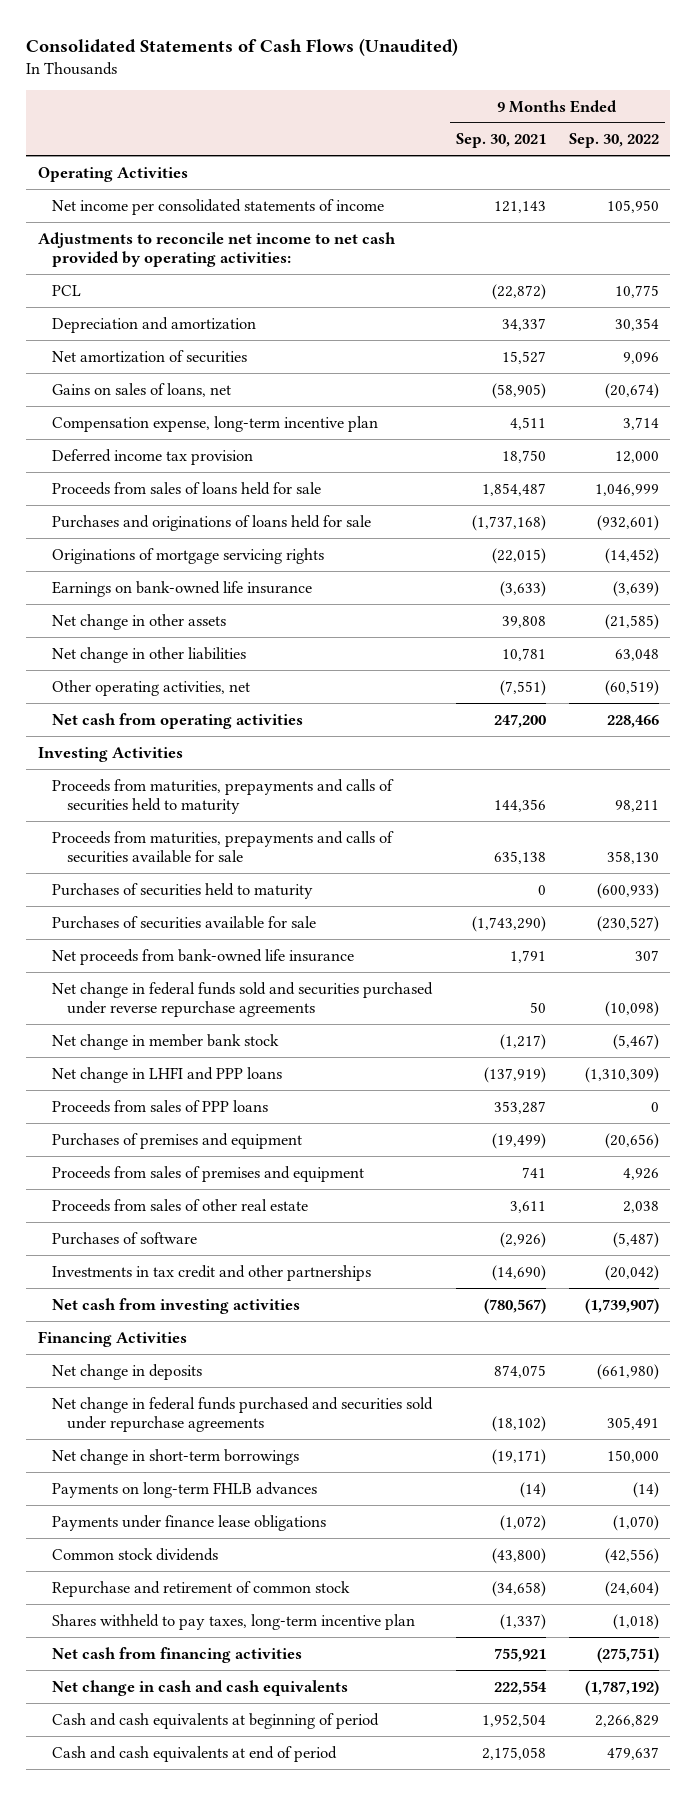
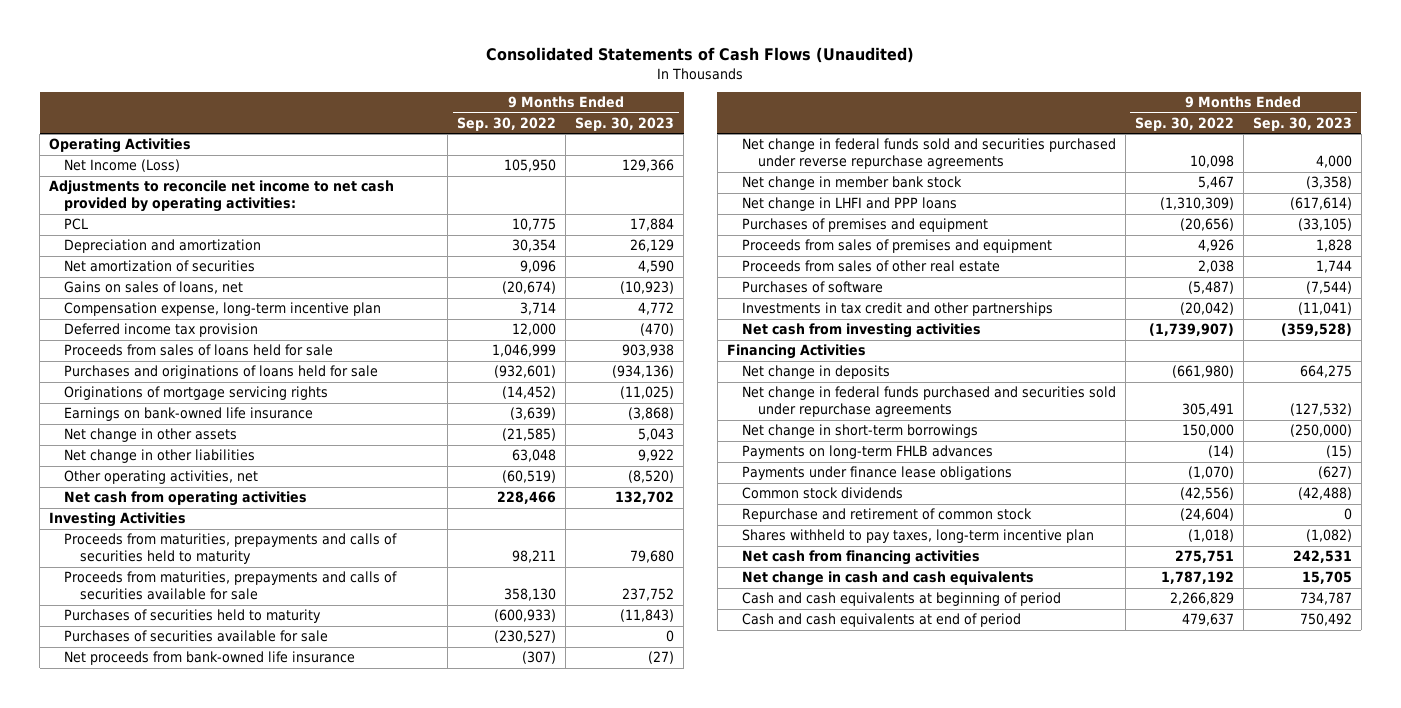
[455,133,546,149] Sep. 30, 2021 -> none
none -> [575,116,675,131] Sep. 30, 2023
[52,198,385,215] Net income per consolidated statements of income -> [64,159,181,173] Net Income (Loss)
[634,949,659,961] 307 -> [522,651,557,665] (307)
[604,1001,659,1018] (10,098) -> [1189,155,1234,169] 10,098
[612,1033,659,1050] (5,467) -> [1197,176,1234,190] 5,467
[52,1099,269,1113] Proceeds from sales of PPP loans -> none
[596,1646,659,1663] (275,751) -> [1174,550,1234,564] 275,751
[584,1679,659,1696] (1,787,192) -> [1160,571,1234,585] 1,787,192

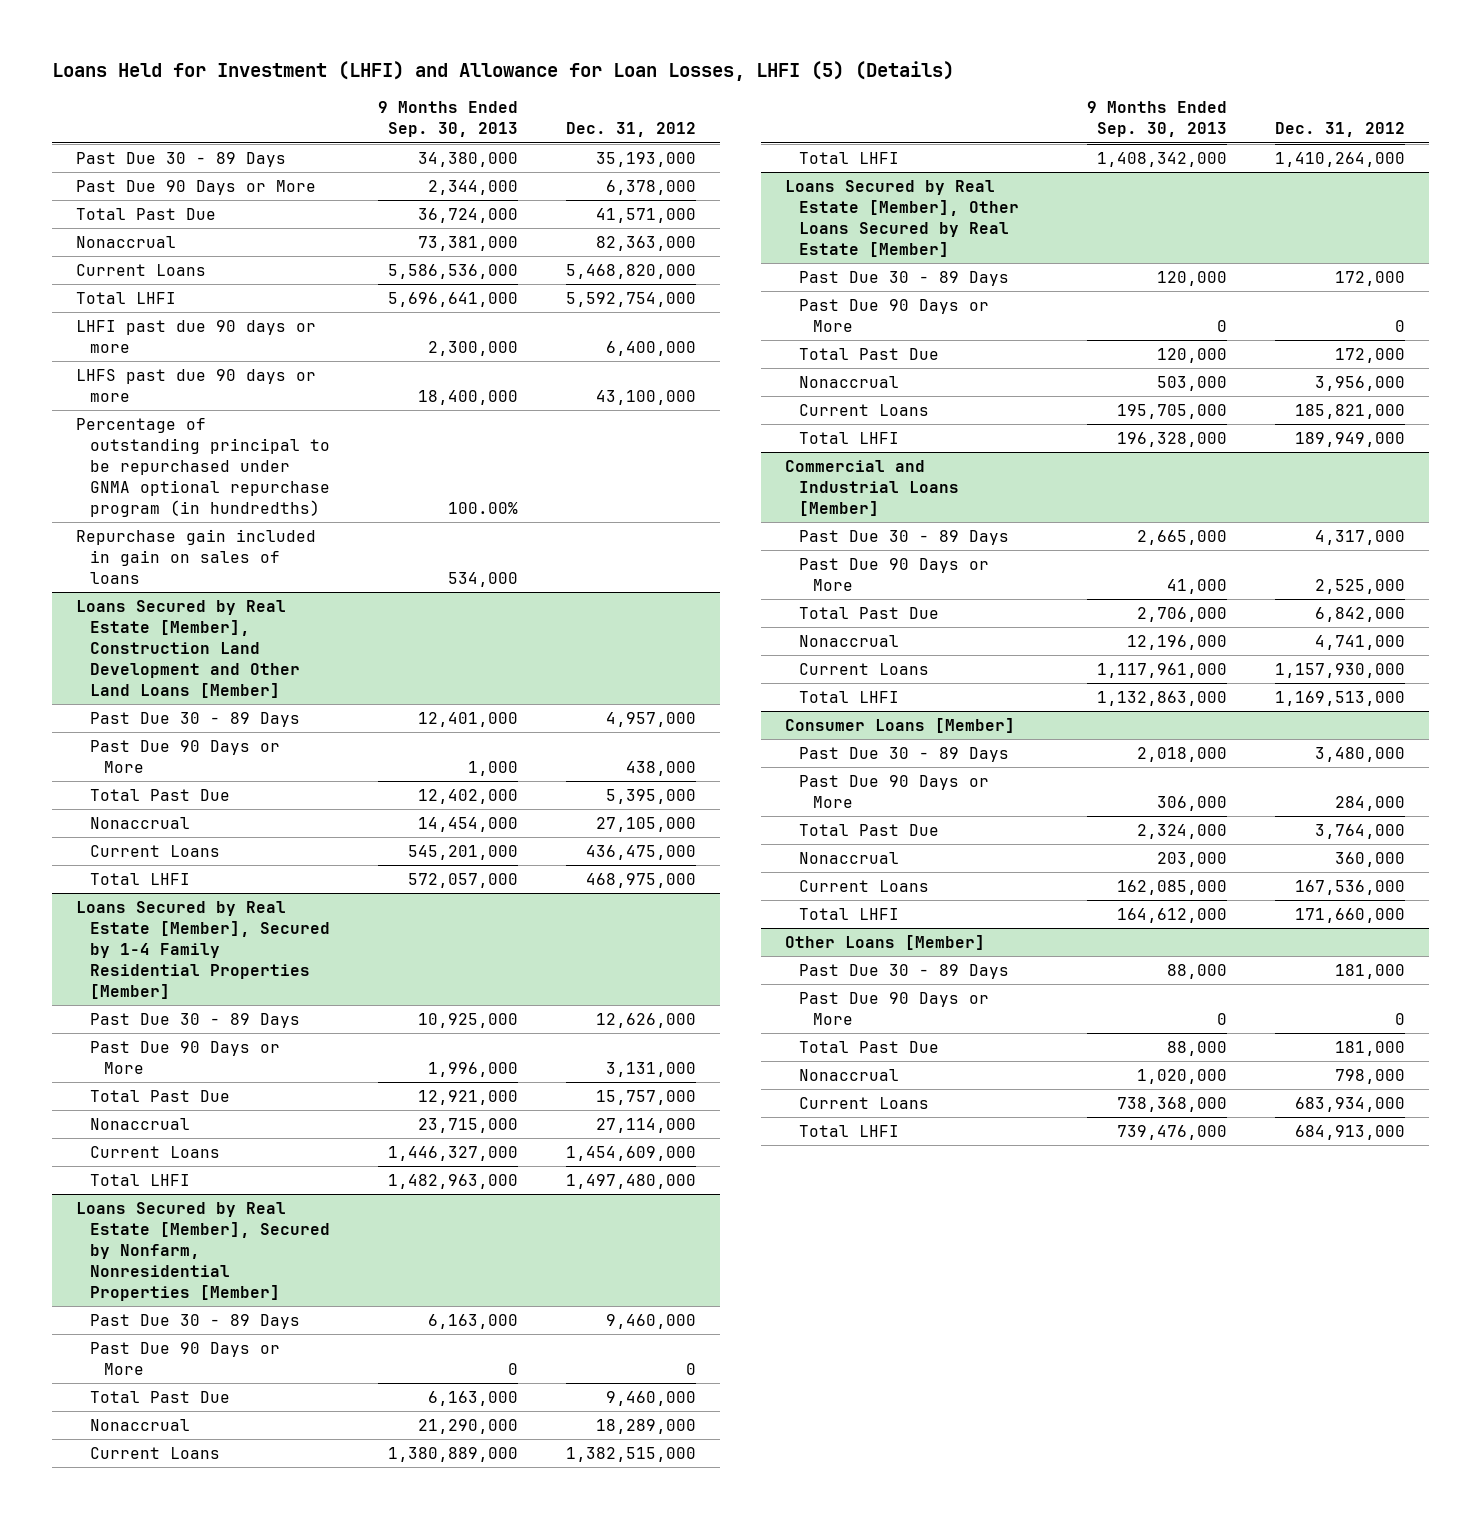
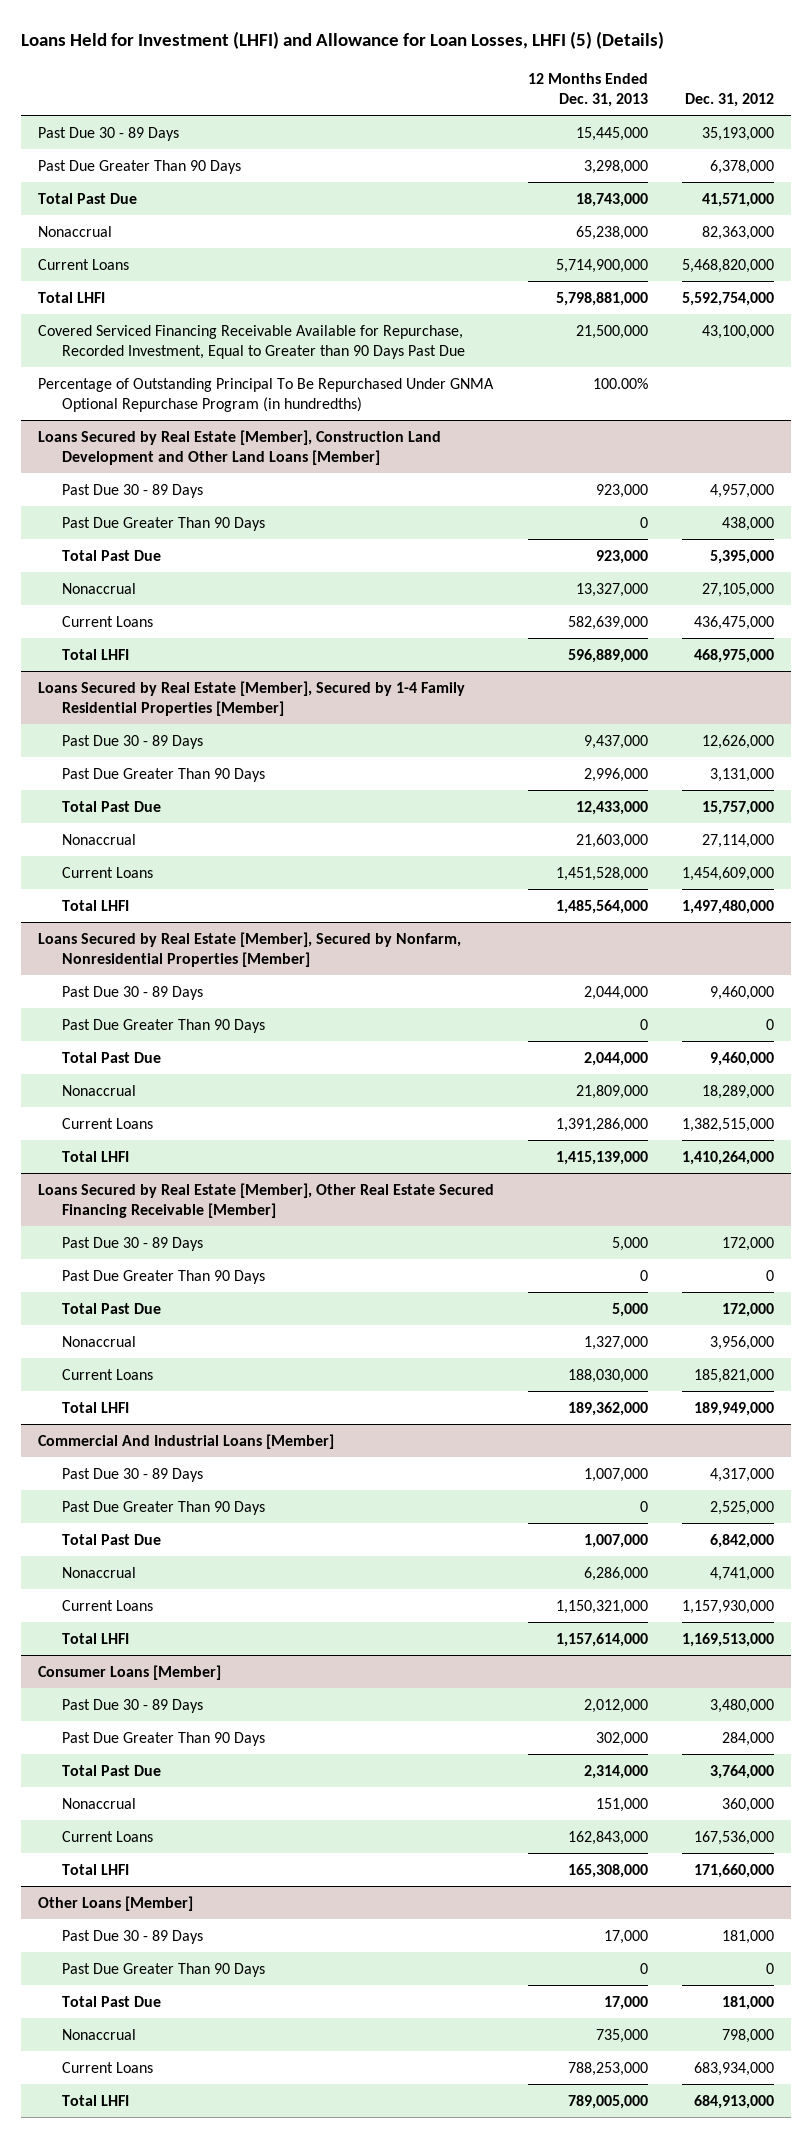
[378,101,519,138] 9 Months Ended Sep. 30, 2013 -> none
none -> [528,72,649,107] 12 Months Ended Dec. 31, 2013
[76,180,317,196] Past Due 90 Days or More -> [38,159,242,174] Past Due Greater Than 90 Days
[76,320,317,353] LHFI past due 90 days or more -> none
[76,529,317,584] Repurchase gain included in gain on sales of loans -> none
[76,369,317,402] LHFS past due 90 days or more -> [38,324,466,359] Covered Serviced Financing Receivable Available for Repurchase, Recorded Investment, Equal to Greater than 90 Days Past Due
[76,418,330,517] Percentage of outstanding principal to be repurchased under GNMA optional repurchase program (in hundredths) -> [38,377,495,412] Percentage of Outstanding Principal To Be Repurchased Under GNMA Optional Repurchase Program (in hundredths)
[89,740,280,773] Past Due 90 Days or More -> [62,516,266,531] Past Due Greater Than 90 Days
[89,1041,280,1074] Past Due 90 Days or More -> [62,767,266,782] Past Due Greater Than 90 Days
[89,1342,280,1375] Past Due 90 Days or More -> [62,1018,266,1033] Past Due Greater Than 90 Days
[784,180,1019,257] Loans Secured by Real Estate [Member], Other Loans Secured by Real Estate [Member] -> [38,1182,495,1218] Loans Secured by Real Estate [Member], Other Real Estate Secured Financing Receivable [Member]
[798,299,989,332] Past Due 90 Days or More -> [62,1269,266,1284] Past Due Greater Than 90 Days
[784,460,959,516] Commercial and Industrial Loans [Member] -> [38,1433,335,1449] Commercial And Industrial Loans [Member]
[798,558,989,591] Past Due 90 Days or More -> [62,1500,266,1515] Past Due Greater Than 90 Days
[798,775,989,808] Past Due 90 Days or More -> [62,1731,266,1746] Past Due Greater Than 90 Days
[798,992,989,1025] Past Due 90 Days or More -> [62,1962,266,1977] Past Due Greater Than 90 Days

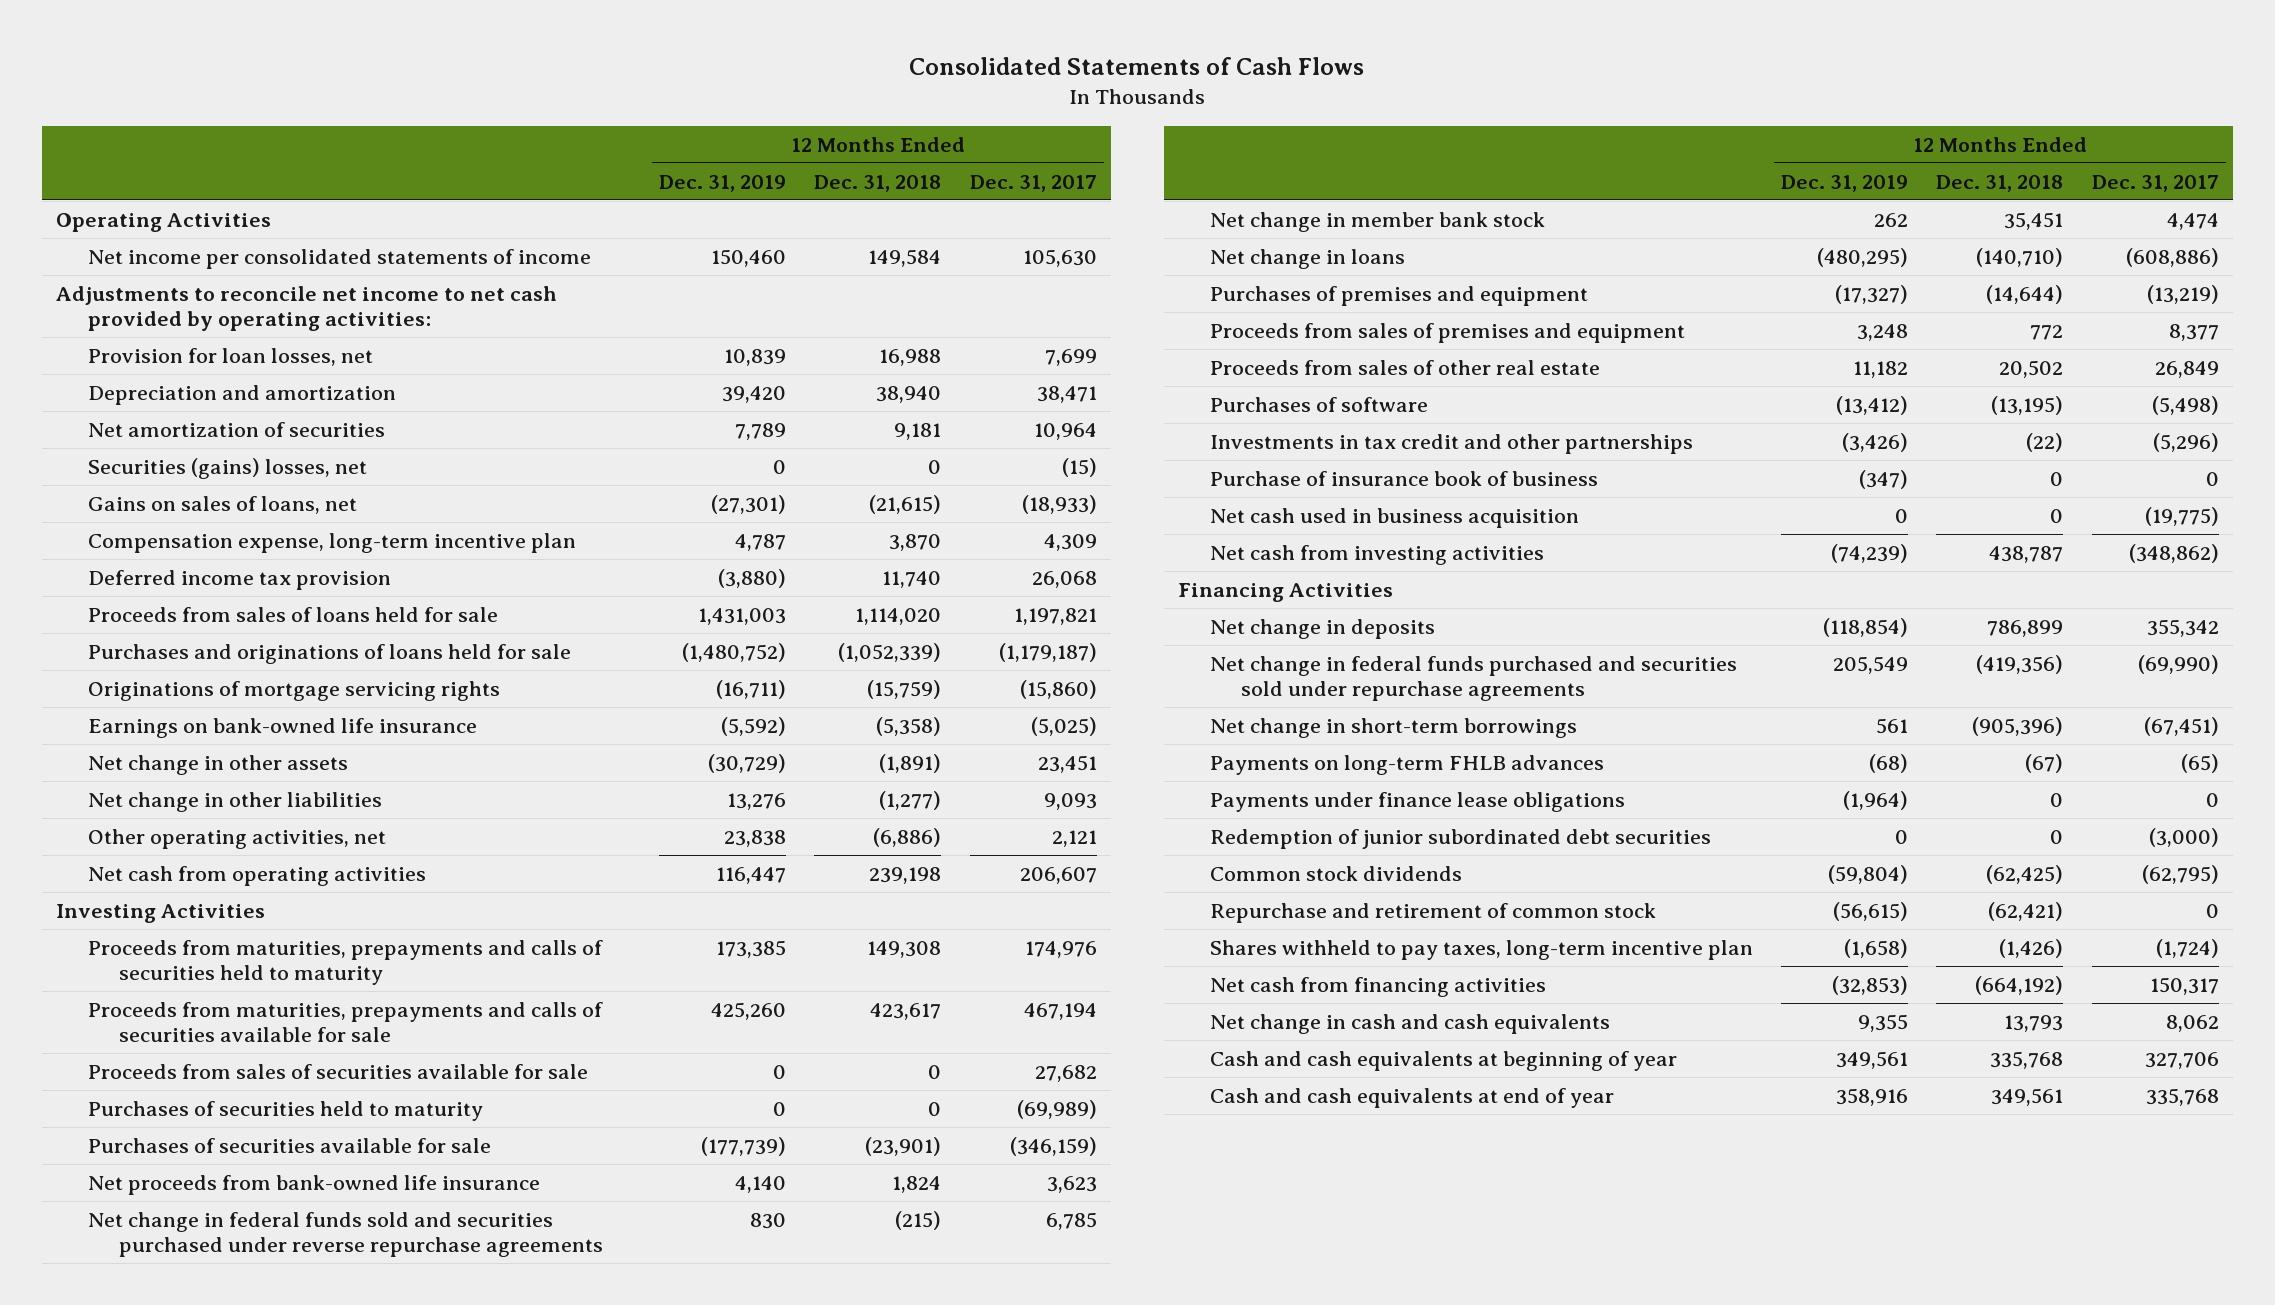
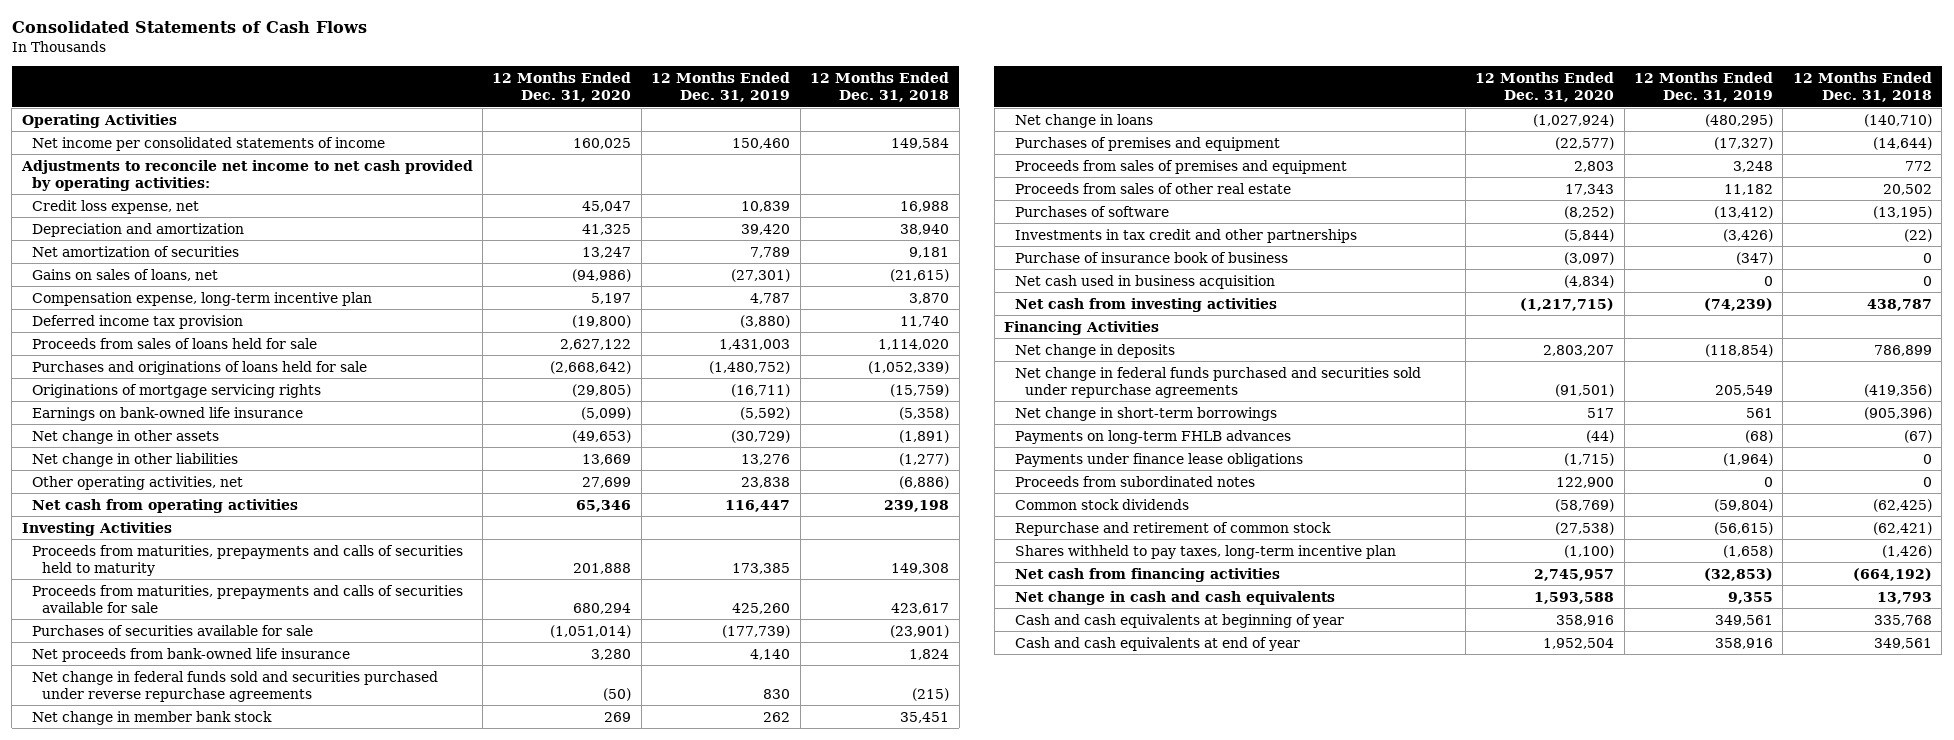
[969,174,1097,192] Dec. 31, 2017 -> none
none -> [492,71,632,103] 12 Months Ended Dec. 31, 2020
[87,347,373,366] Provision for loan losses, net -> [31,199,199,214] Credit loss expense, net
[87,457,367,479] Securities (gains) losses, net -> none
[87,1063,588,1079] Proceeds from sales of securities available for sale -> none
[87,1100,483,1121] Purchases of securities held to maturity -> none
[1209,828,1711,849] Redemption of junior subordinated debt securities -> none
none -> [1014,475,1255,487] Proceeds from subordinated notes

